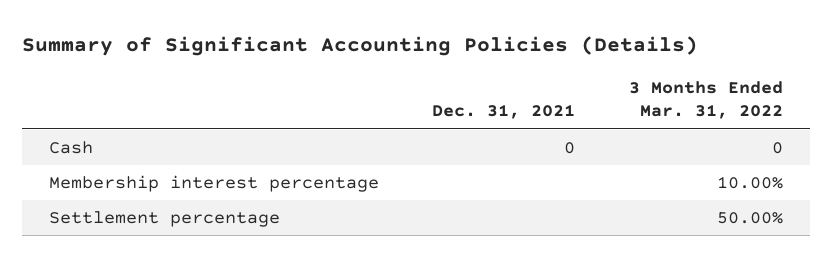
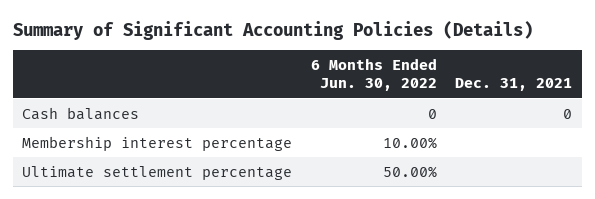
[629,80,784,120] 3 Months Ended Mar. 31, 2022 -> none
none -> [310,57,437,92] 6 Months Ended Jun. 30, 2022
[48,141,93,155] Cash -> [22,106,140,120] Cash balances
[48,211,280,228] Settlement percentage -> [22,165,293,180] Ultimate settlement percentage

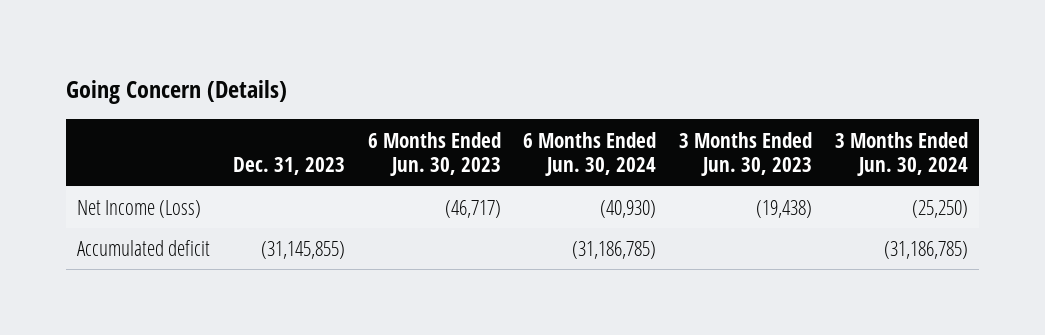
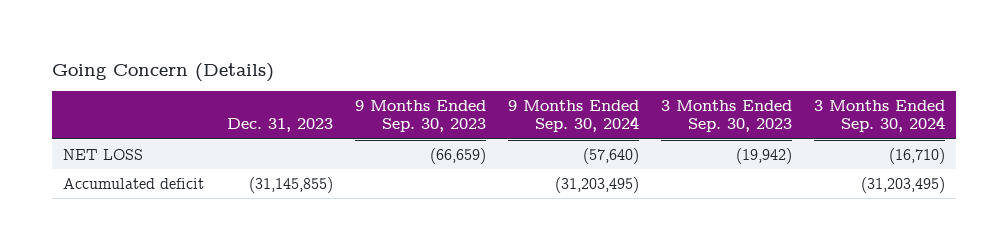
[367,131,501,177] 6 Months Ended Jun. 30, 2023 -> none
[523,131,657,177] 6 Months Ended Jun. 30, 2024 -> none
[679,131,813,177] 3 Months Ended Jun. 30, 2023 -> none
[834,131,968,177] 3 Months Ended Jun. 30, 2024 -> none
none -> [354,100,486,133] 9 Months Ended Sep. 30, 2023
none -> [507,100,639,133] 9 Months Ended Sep. 30, 2024
none -> [660,100,792,133] 3 Months Ended Sep. 30, 2023
none -> [813,100,945,133] 3 Months Ended Sep. 30, 2024
[77,200,202,219] Net Income (Loss) -> [63,148,144,160] NET LOSS

